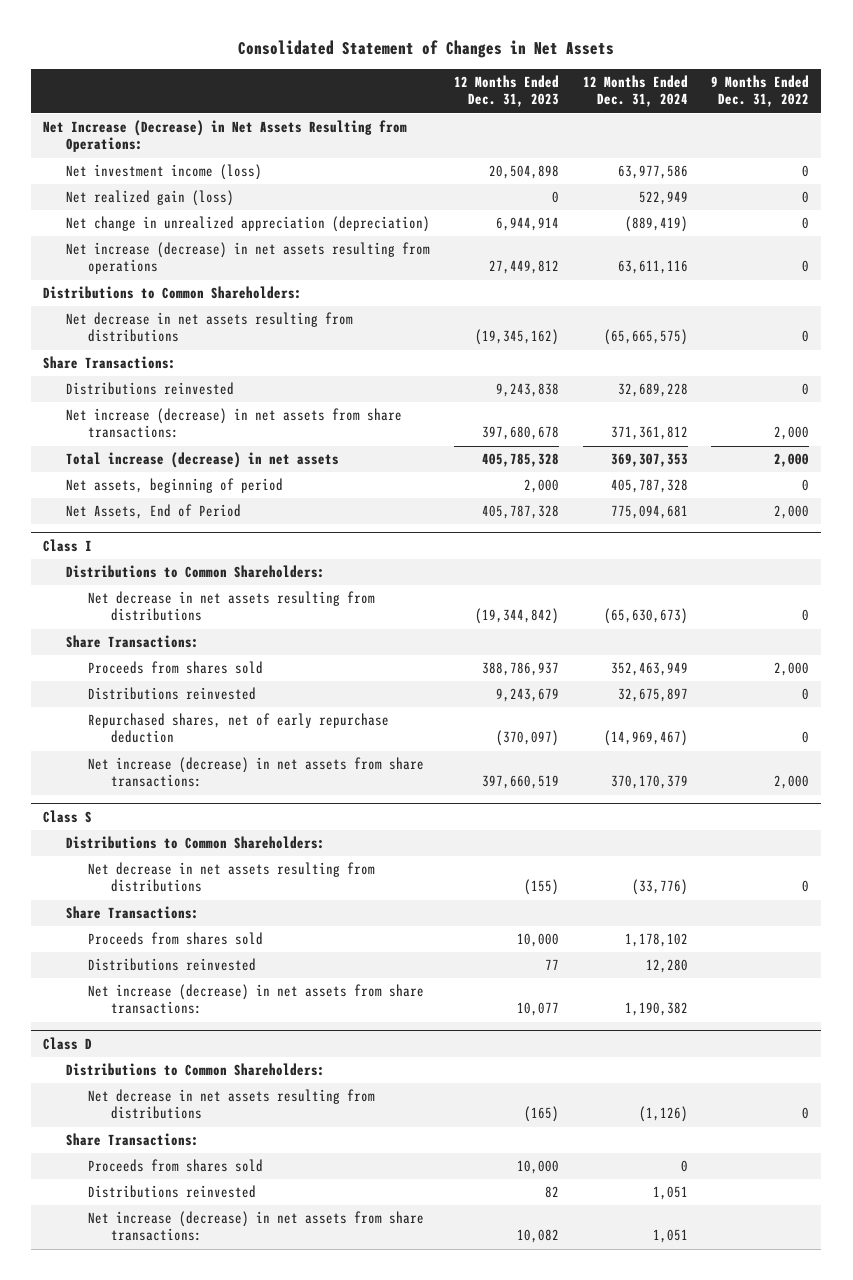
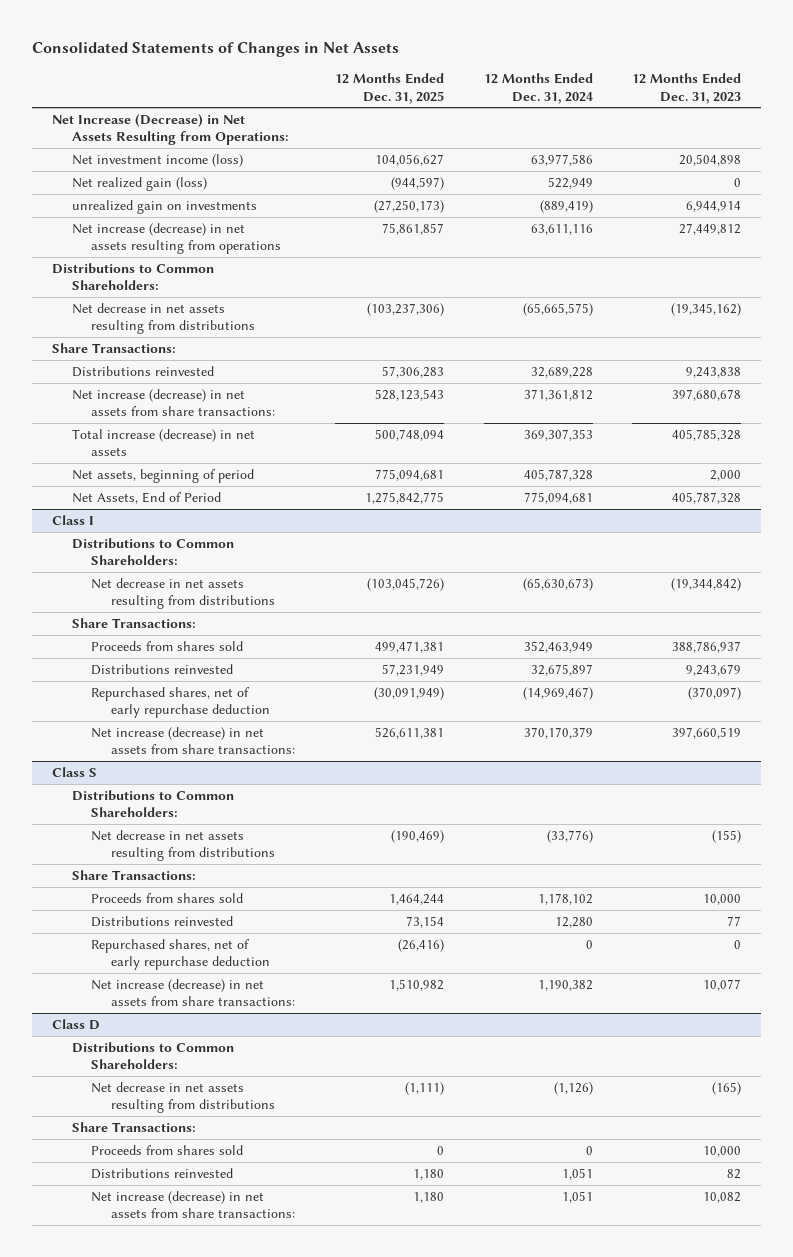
[238,40,615,59] Consolidated Statement of Changes in Net Assets -> [31,42,399,58] Consolidated Statements of Changes in Net Assets
[711,75,810,108] 9 Months Ended Dec. 31, 2022 -> none
none -> [334,73,444,104] 12 Months Ended Dec. 31, 2025
[65,216,430,233] Net change in unrealized appreciation (depreciation) -> [71,199,257,214] unrealized gain on investments
none -> [91,938,271,971] Repurchased shares, net of early repurchase deduction

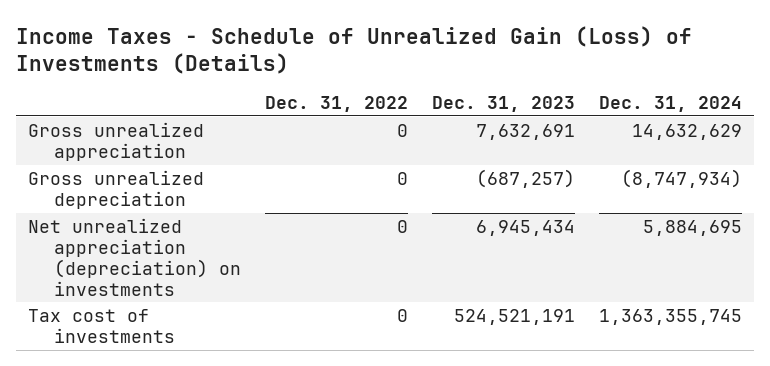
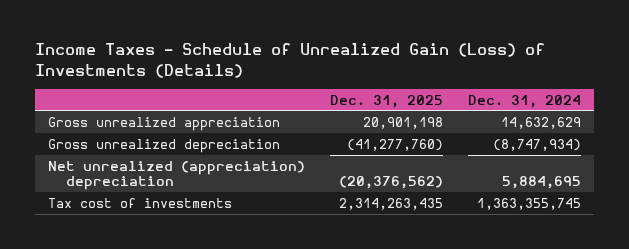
[264,96,408,113] Dec. 31, 2022 -> none
[431,96,575,113] Dec. 31, 2023 -> none
none -> [330,94,444,108] Dec. 31, 2025
[27,217,241,296] Net unrealized appreciation (depreciation) on investments -> [47,160,305,191] Net unrealized (appreciation) depreciation

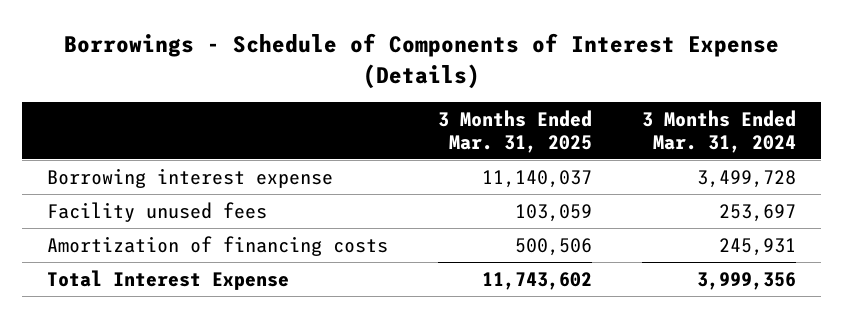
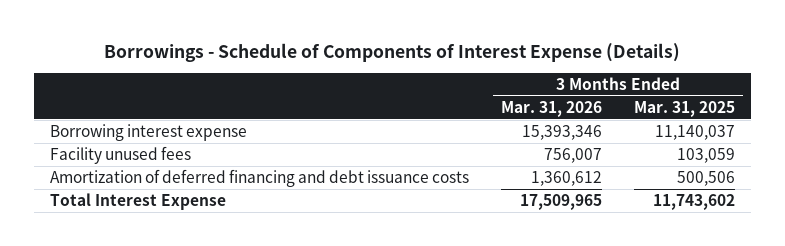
[642,110,797,153] 3 Months Ended Mar. 31, 2024 -> none
none -> [500,100,602,117] Mar. 31, 2026
[47,235,389,256] Amortization of financing costs -> [49,169,469,188] Amortization of deferred financing and debt issuance costs

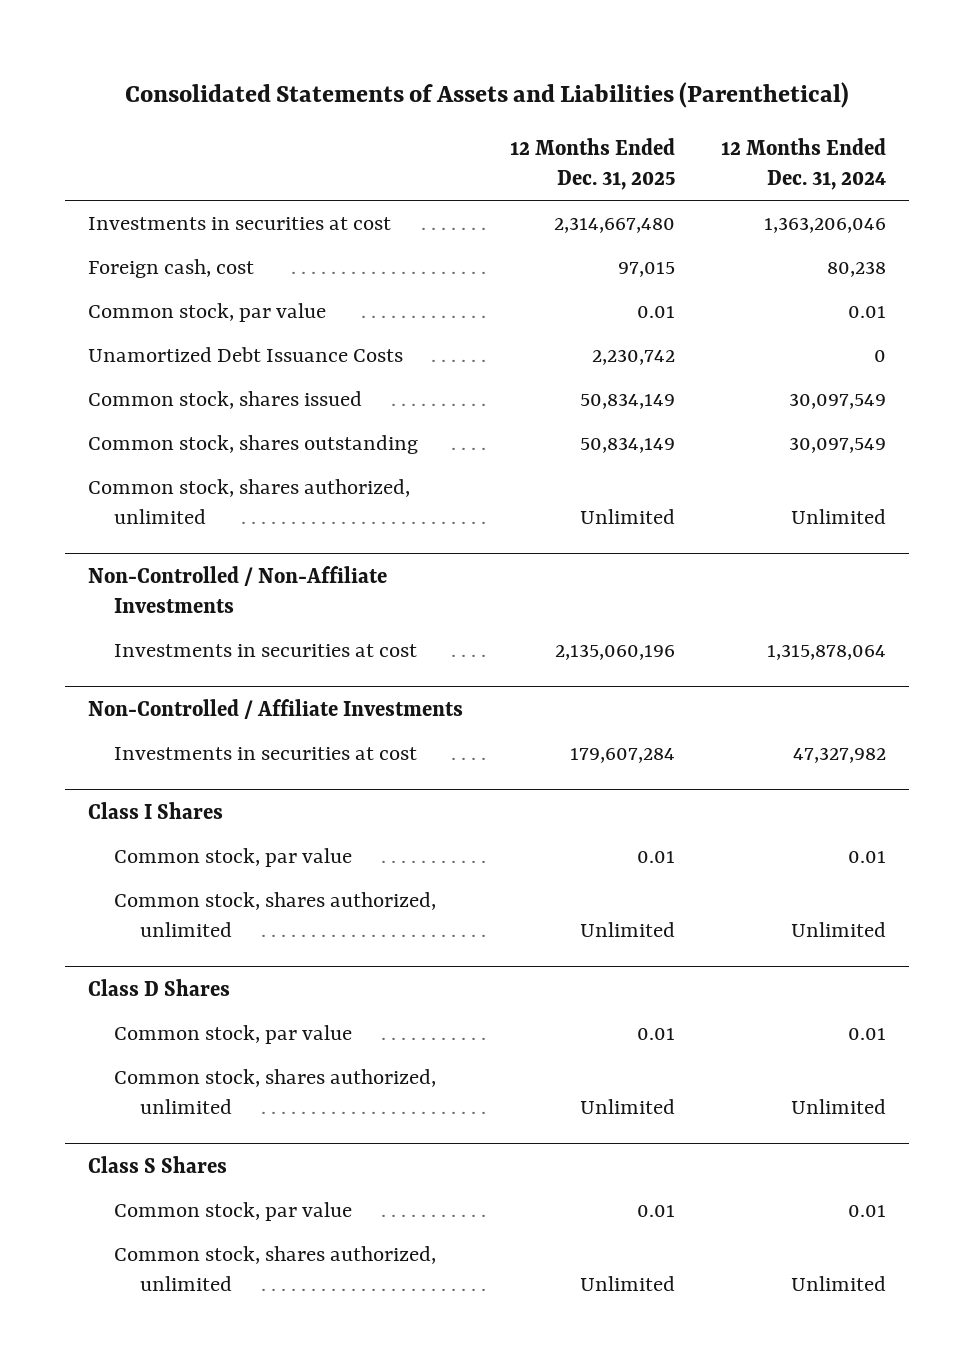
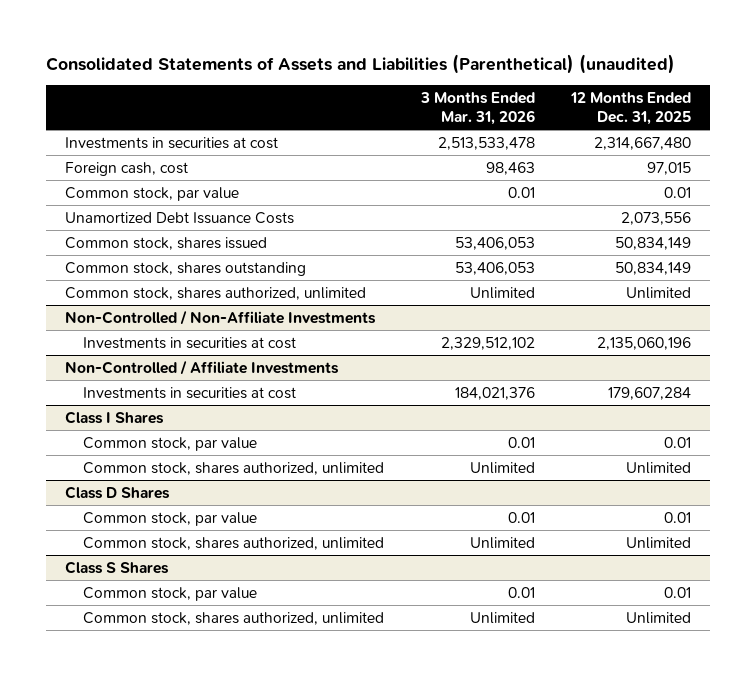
[125,82,850,109] Consolidated Statements of Assets and Liabilities (Parenthetical) -> [46,53,676,74] Consolidated Statements of Assets and Liabilities (Parenthetical) (unaudited)
[721,137,887,190] 12 Months Ended Dec. 31, 2024 -> none
none -> [419,91,535,125] 3 Months Ended Mar. 31, 2026
[591,348,675,365] 2,230,742 -> [621,211,692,225] 2,073,556

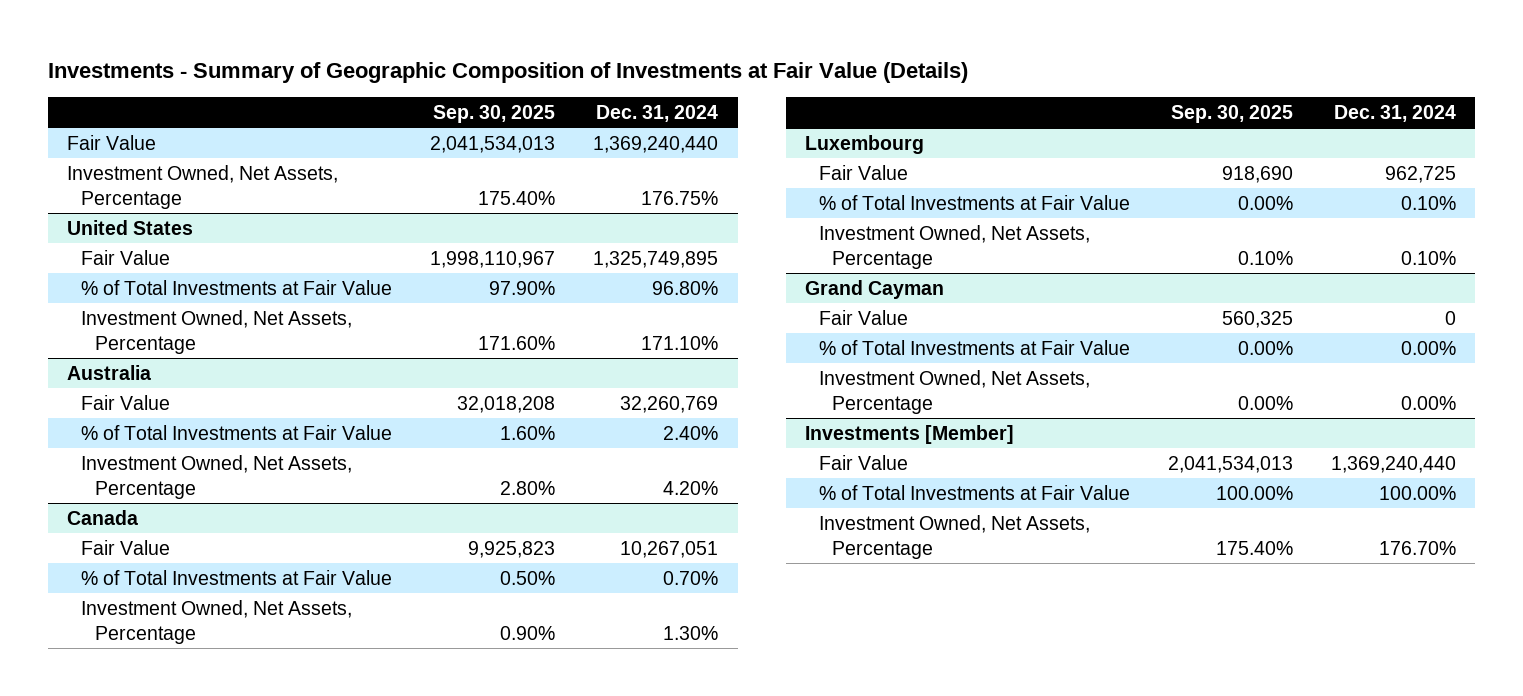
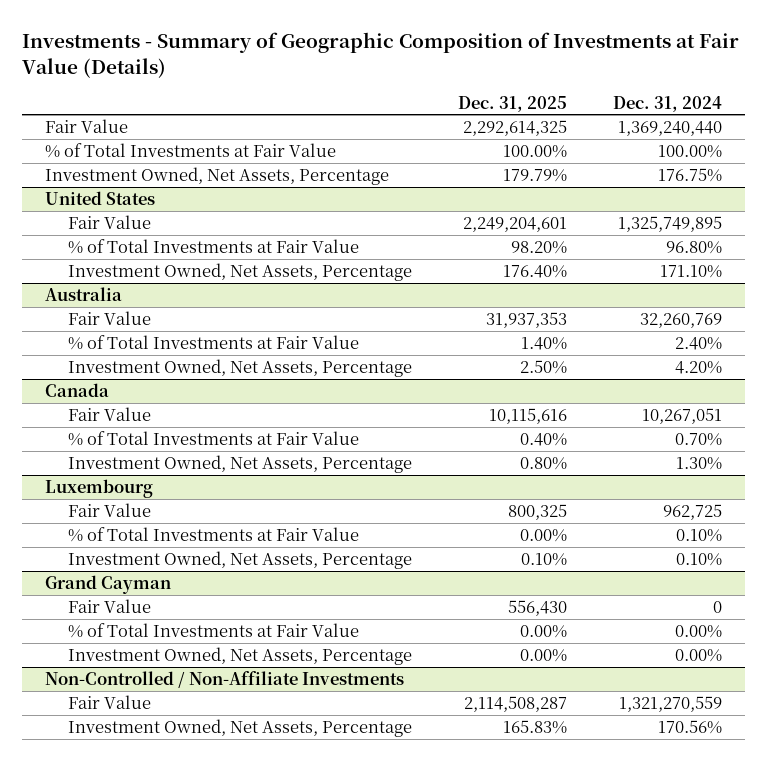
[433,104,556,123] Sep. 30, 2025 -> none
none -> [457,95,567,112] Dec. 31, 2025
none -> [45,143,337,159] % of Total Investments at Fair Value
[804,424,1014,444] Investments [Member] -> none
[818,484,1130,500] % of Total Investments at Fair Value -> none
none -> [45,671,405,689] Non-Controlled / Non-Affiliate Investments
[1331,455,1457,473] 1,369,240,440 -> [618,696,722,713] 1,321,270,559
[1379,540,1457,555] 176.70% -> [657,720,722,735] 170.56%

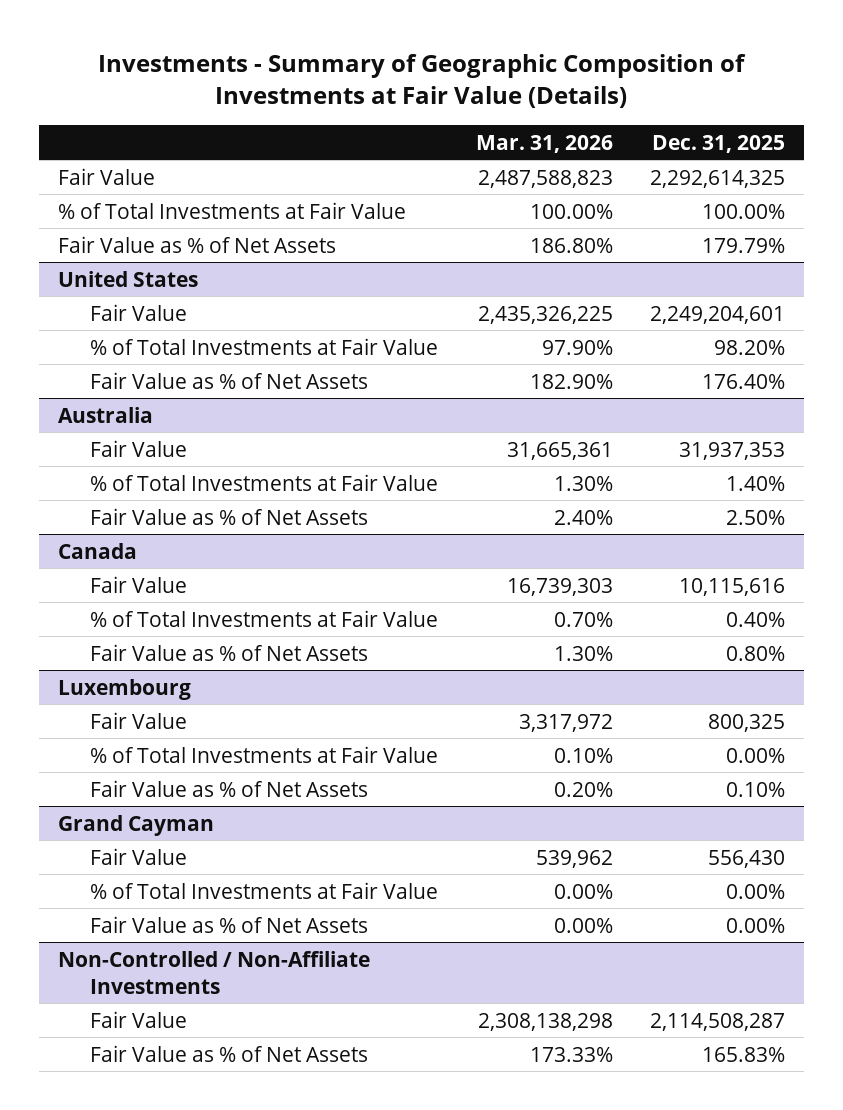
[612,95,722,112] Dec. 31, 2024 -> none
none -> [475,134,613,153] Mar. 31, 2026
[45,167,390,186] Investment Owned, Net Assets, Percentage -> [57,235,336,253] Fair Value as % of Net Assets
[68,263,413,282] Investment Owned, Net Assets, Percentage -> [90,371,369,389] Fair Value as % of Net Assets
[68,359,413,378] Investment Owned, Net Assets, Percentage -> [90,507,369,525] Fair Value as % of Net Assets
[68,455,413,474] Investment Owned, Net Assets, Percentage -> [90,643,369,661] Fair Value as % of Net Assets
[68,551,413,570] Investment Owned, Net Assets, Percentage -> [90,779,369,797] Fair Value as % of Net Assets
[68,647,413,666] Investment Owned, Net Assets, Percentage -> [90,915,369,933] Fair Value as % of Net Assets
[68,719,413,738] Investment Owned, Net Assets, Percentage -> [90,1044,369,1062] Fair Value as % of Net Assets

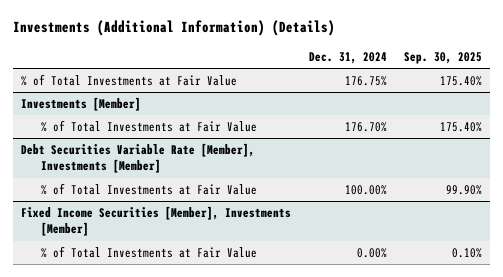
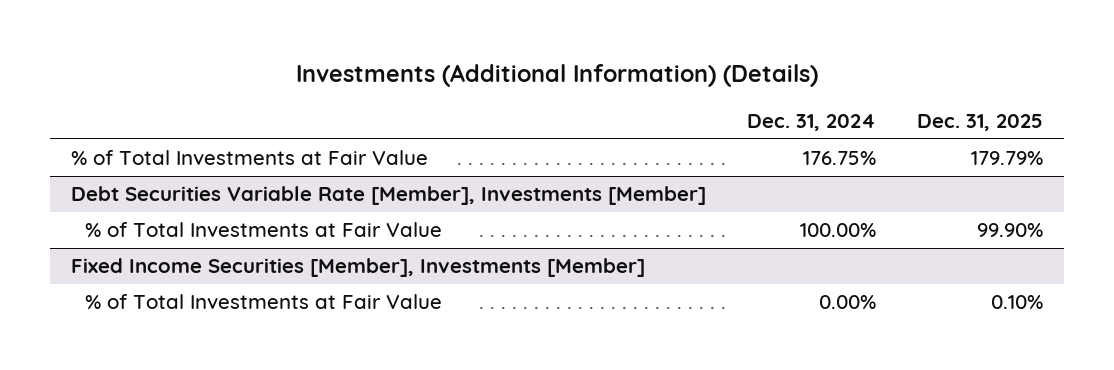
[403,52,482,65] Sep. 30, 2025 -> none
none -> [917,113,1044,131] Dec. 31, 2025
[21,97,142,112] Investments [Member] -> none
[40,120,257,133] % of Total Investments at Fair Value -> none

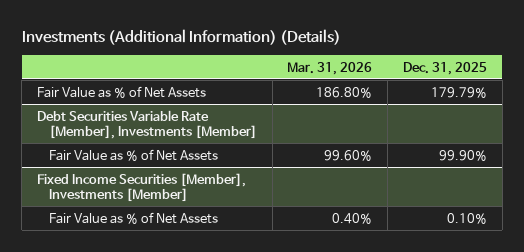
[746,113,876,131] Dec. 31, 2024 -> none
none -> [287,61,373,75] Mar. 31, 2026
[70,150,428,166] % of Total Investments at Fair Value -> [36,85,206,98] Fair Value as % of Net Assets
[85,222,443,238] % of Total Investments at Fair Value -> [48,148,218,161] Fair Value as % of Net Assets
[85,294,443,310] % of Total Investments at Fair Value -> [48,211,218,224] Fair Value as % of Net Assets

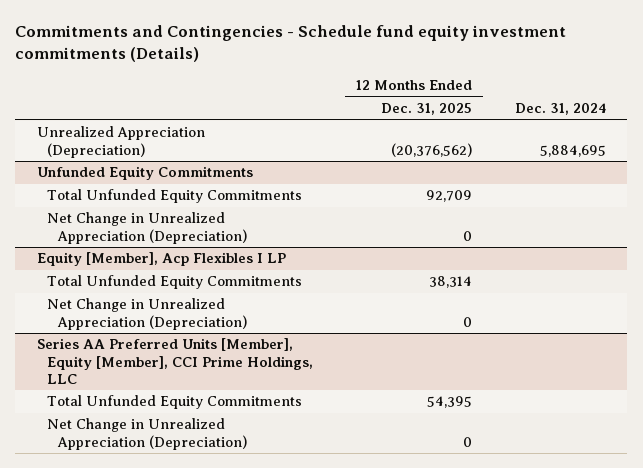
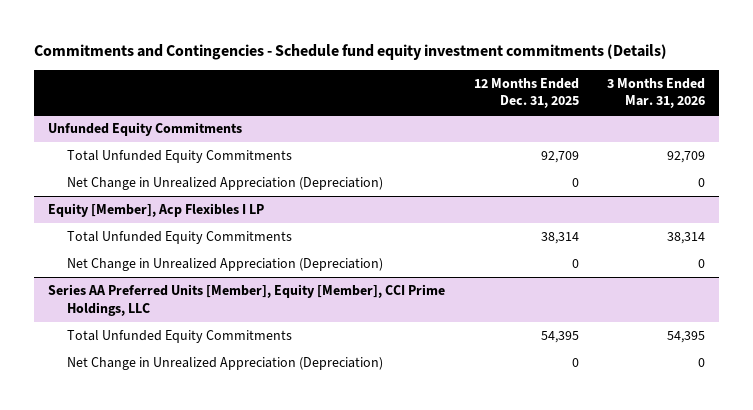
[514,103,606,116] Dec. 31, 2024 -> none
none -> [606,77,705,109] 3 Months Ended Mar. 31, 2026
[36,126,205,158] Unrealized Appreciation (Depreciation) -> none

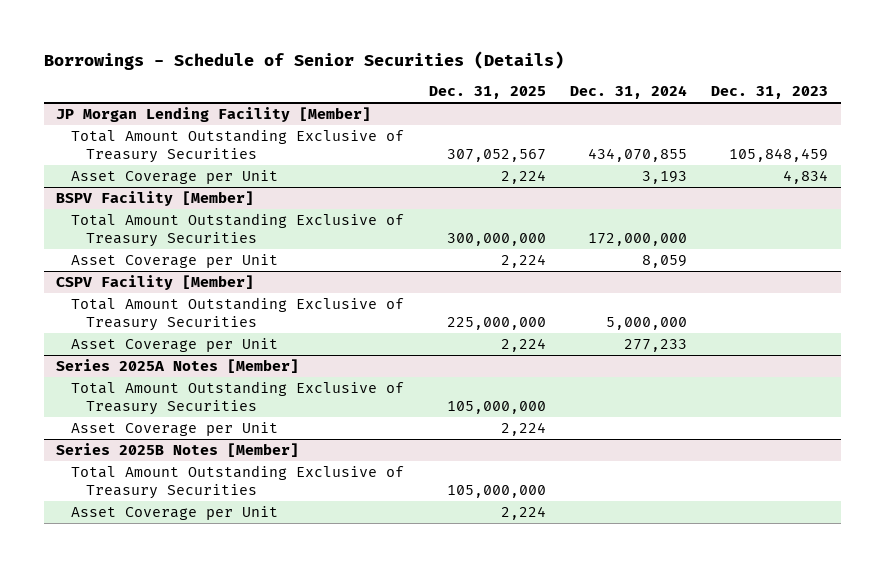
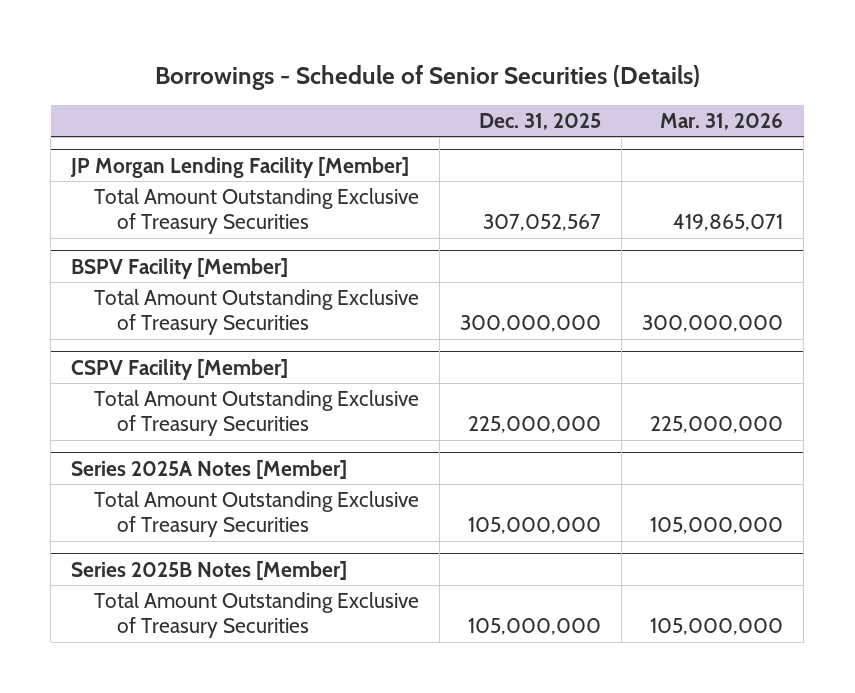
[569,85,687,100] Dec. 31, 2024 -> none
[711,86,829,100] Dec. 31, 2023 -> none
none -> [660,112,784,130] Mar. 31, 2026
[71,170,279,185] Asset Coverage per Unit -> none
[71,254,279,269] Asset Coverage per Unit -> none
[71,338,279,353] Asset Coverage per Unit -> none
[71,422,279,437] Asset Coverage per Unit -> none
[71,506,279,521] Asset Coverage per Unit -> none

